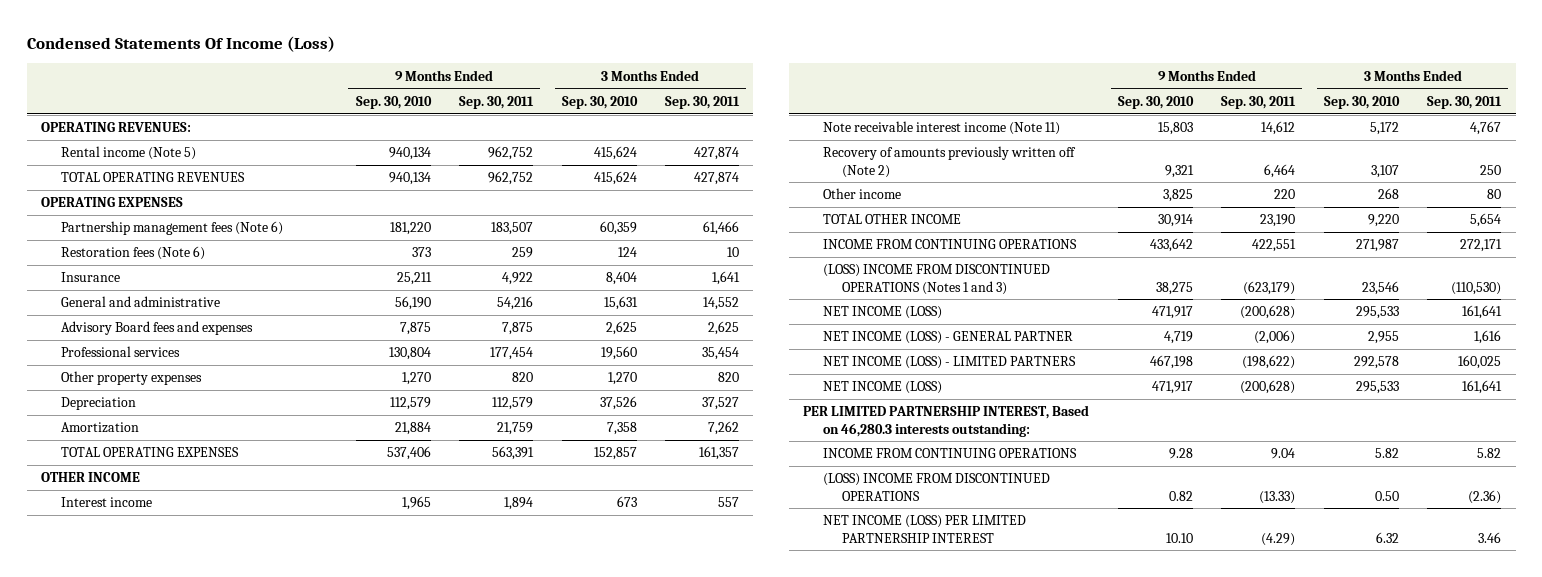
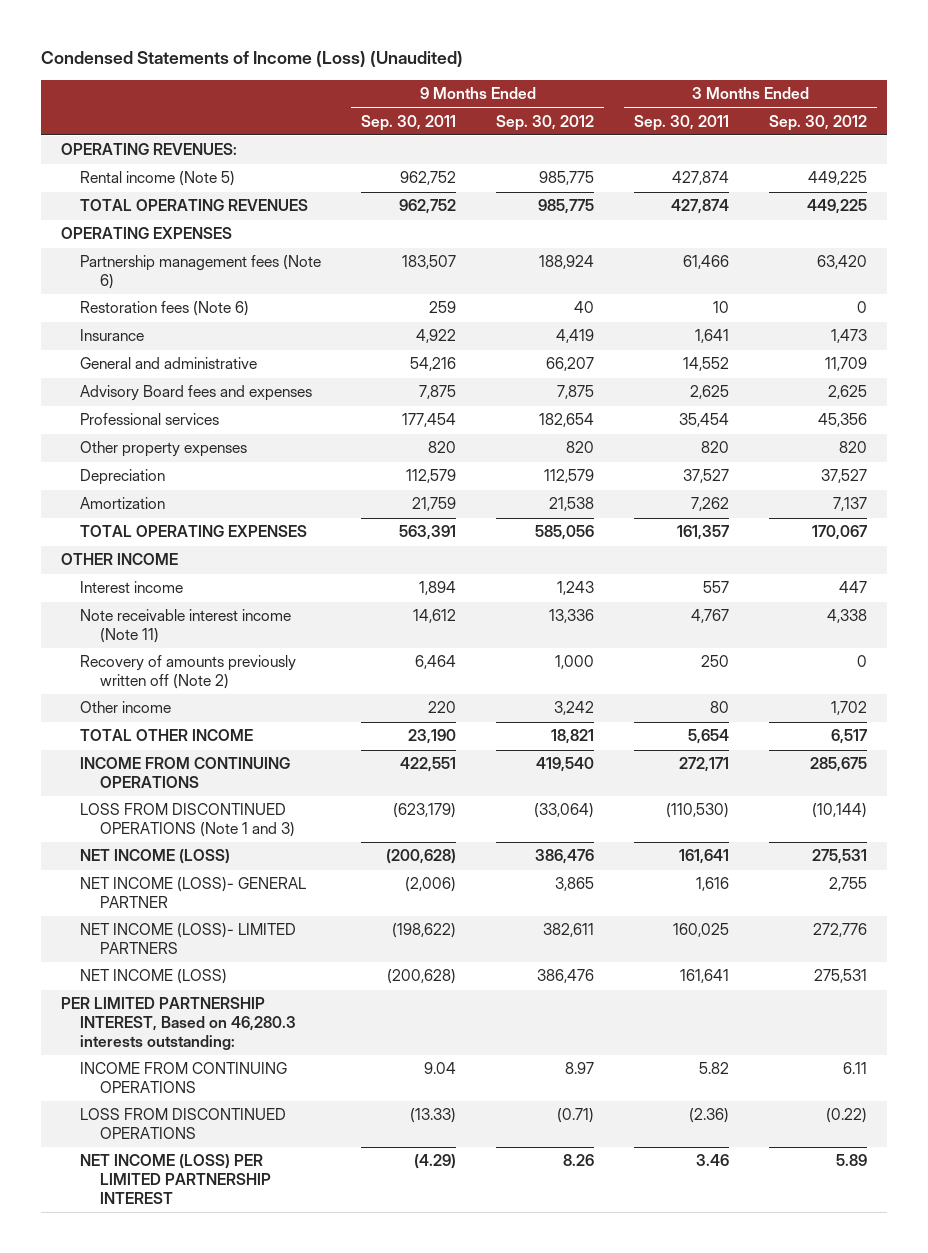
[26,35,335,52] Condensed Statements Of Income (Loss) -> [40,51,463,68] Condensed Statements of Income (Loss) (Unaudited)
[355,95,432,109] Sep. 30, 2010 -> none
[561,95,638,109] Sep. 30, 2010 -> none
none -> [496,114,595,131] Sep. 30, 2012
none -> [769,114,868,131] Sep. 30, 2012
[822,264,1050,295] (LOSS) INCOME FROM DISCONTINUED OPERATIONS (Notes 1 and 3) -> [80,803,295,837] LOSS FROM DISCONTINUED OPERATIONS (Note 1 and 3)
[822,331,1073,345] NET INCOME (LOSS) - GENERAL PARTNER -> [80,877,307,908] NET INCOME (LOSS)- GENERAL PARTNER
[822,356,1076,370] NET INCOME (LOSS) - LIMITED PARTNERS -> [80,923,297,954] NET INCOME (LOSS)- LIMITED PARTNERS
[822,473,1050,501] (LOSS) INCOME FROM DISCONTINUED OPERATIONS -> [80,1108,287,1139] LOSS FROM DISCONTINUED OPERATIONS

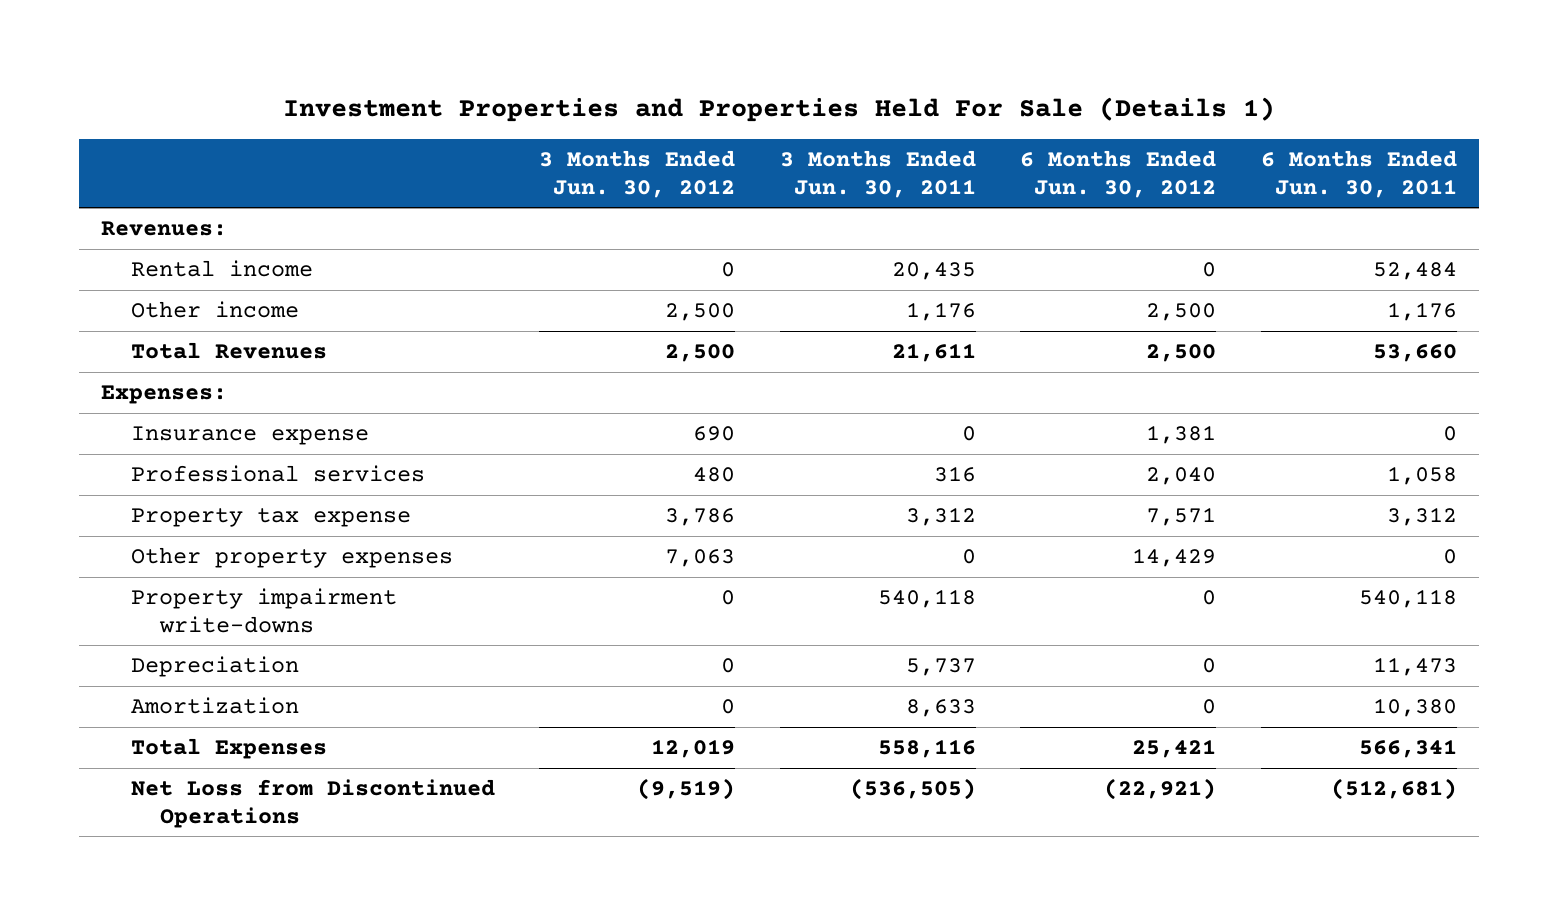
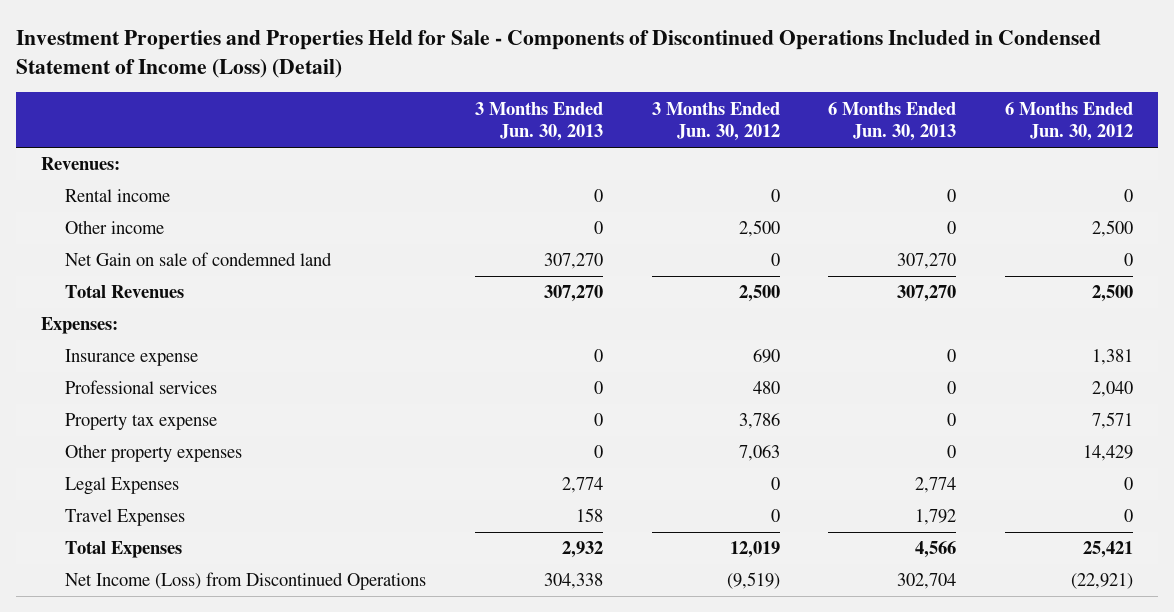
[282,96,1275,122] Investment Properties and Properties Held For Sale (Details 1) -> [16,30,1102,78] Investment Properties and Properties Held for Sale - Components of Discontinued Operations Included in Condensed Statement of Income (Loss) (Detail)
[779,150,976,198] 3 Months Ended Jun. 30, 2011 -> none
[1260,150,1457,198] 6 Months Ended Jun. 30, 2011 -> none
none -> [474,101,603,142] 3 Months Ended Jun. 30, 2013
none -> [828,101,957,142] 6 Months Ended Jun. 30, 2013
none -> [65,252,333,267] Net Gain on sale of condemned land
[130,588,397,633] Property impairment write-downs -> none
[130,656,299,678] Depreciation -> none
[130,697,299,715] Amortization -> none
none -> [65,477,180,496] Legal Expenses
none -> [65,509,186,527] Travel Expenses
[130,779,495,828] Net Loss from Discontinued Operations -> [65,572,427,591] Net Income (Loss) from Discontinued Operations

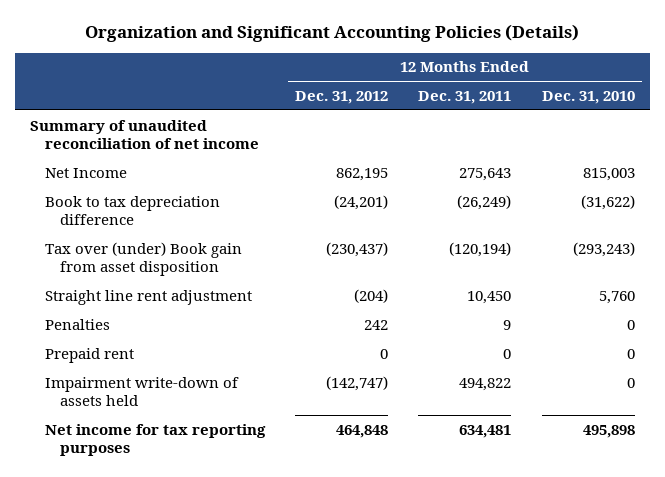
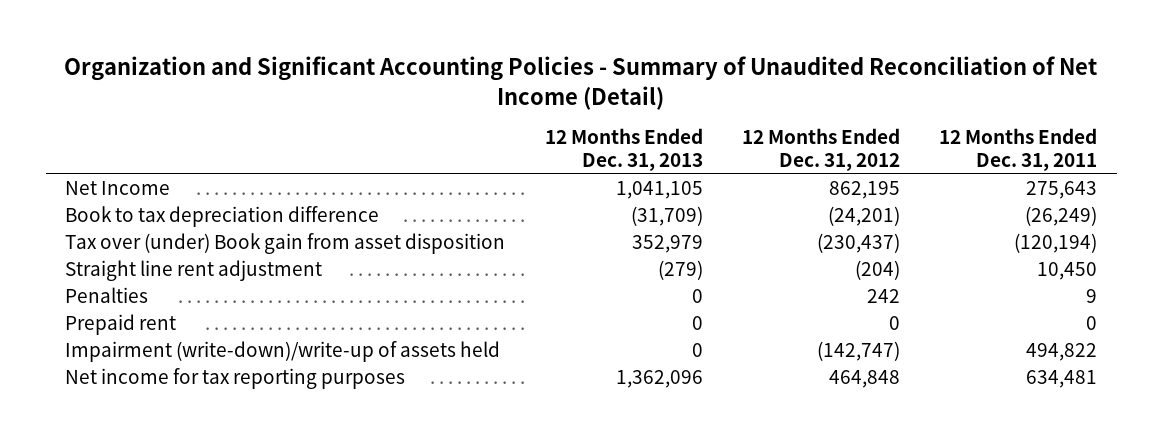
[85,23,580,42] Organization and Significant Accounting Policies (Details) -> [64,56,1098,110] Organization and Significant Accounting Policies - Summary of Unaudited Reconciliation of Net Income (Detail)
[541,90,635,104] Dec. 31, 2010 -> none
none -> [544,128,703,171] 12 Months Ended Dec. 31, 2013
[30,119,259,149] Summary of unaudited reconciliation of net income -> none
[44,376,239,406] Impairment write-down of assets held -> [65,340,501,362] Impairment (write-down)/write-up of assets held

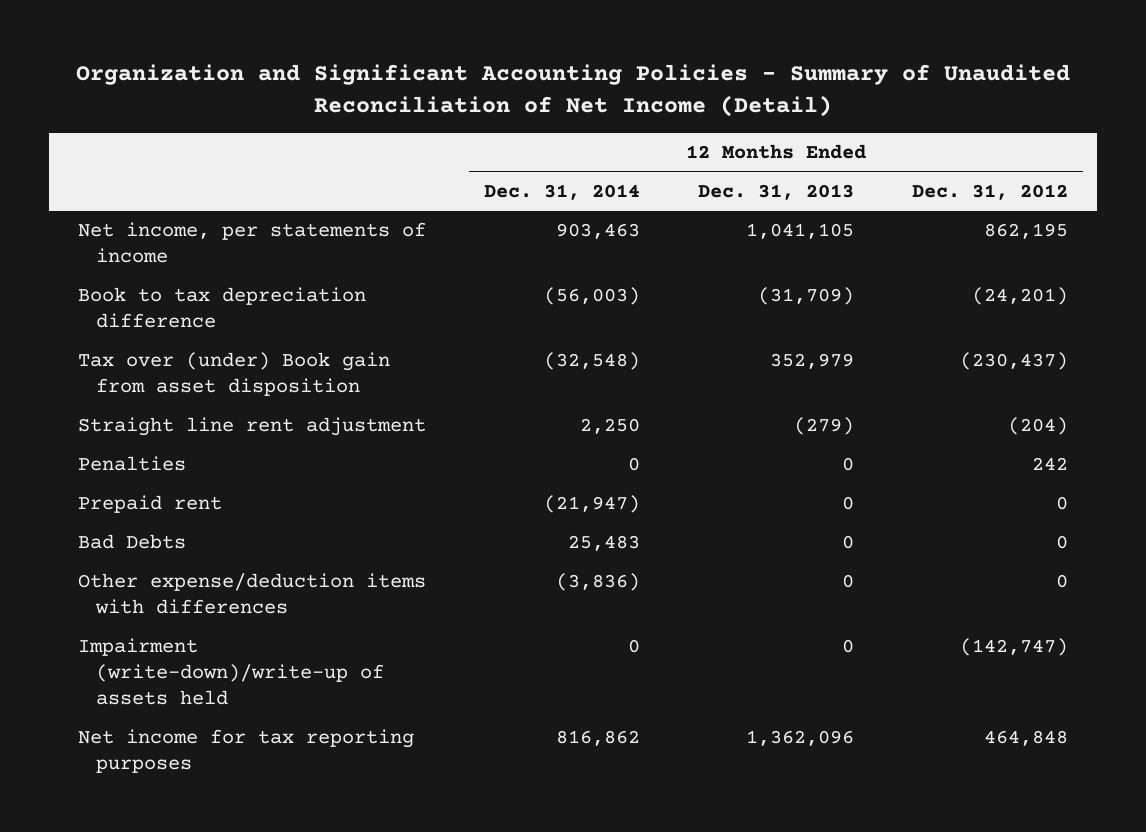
[939,128,1098,171] 12 Months Ended Dec. 31, 2011 -> none
none -> [483,183,640,200] Dec. 31, 2014
[65,180,171,195] Net Income -> [77,222,426,264] Net income, per statements of income
none -> [77,534,186,550] Bad Debts
none -> [77,573,426,615] Other expense/deduction items with differences

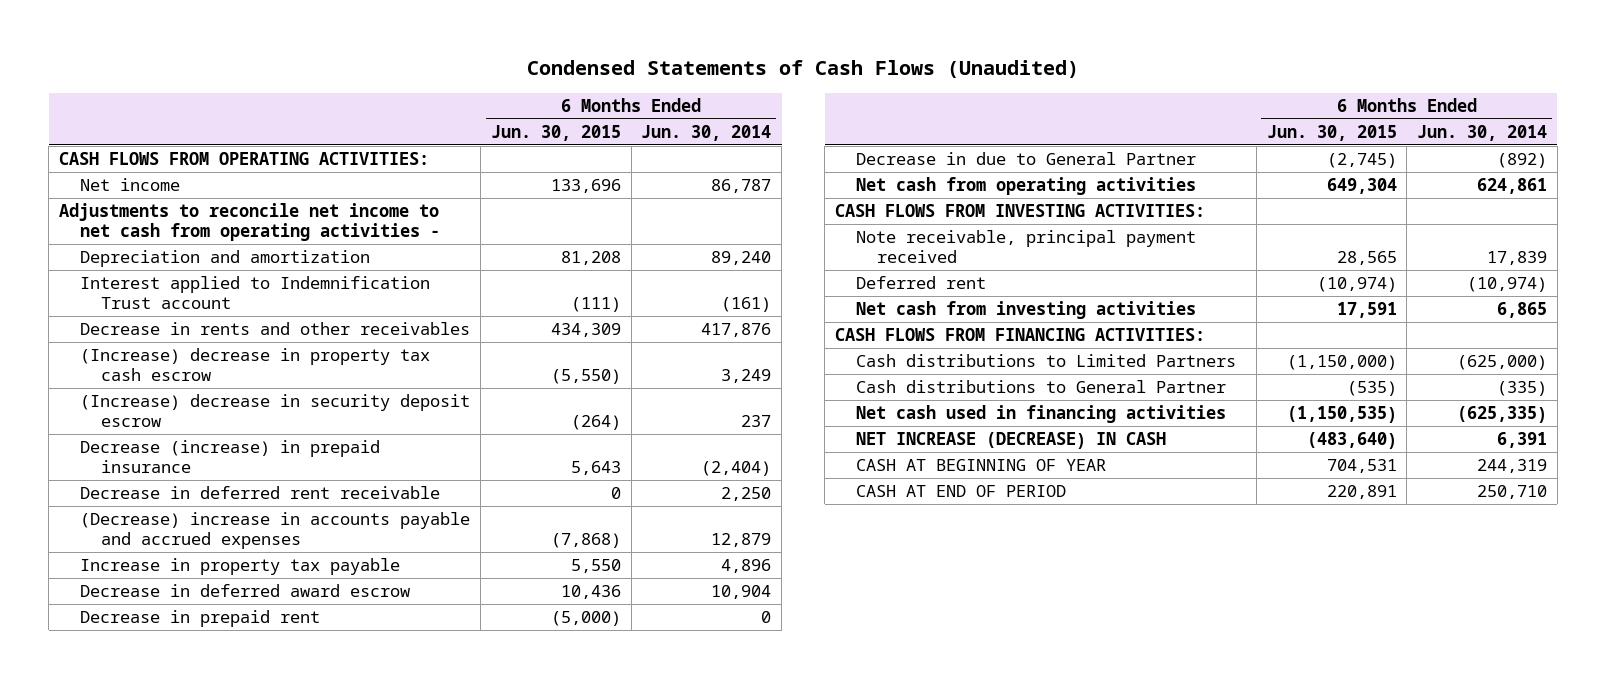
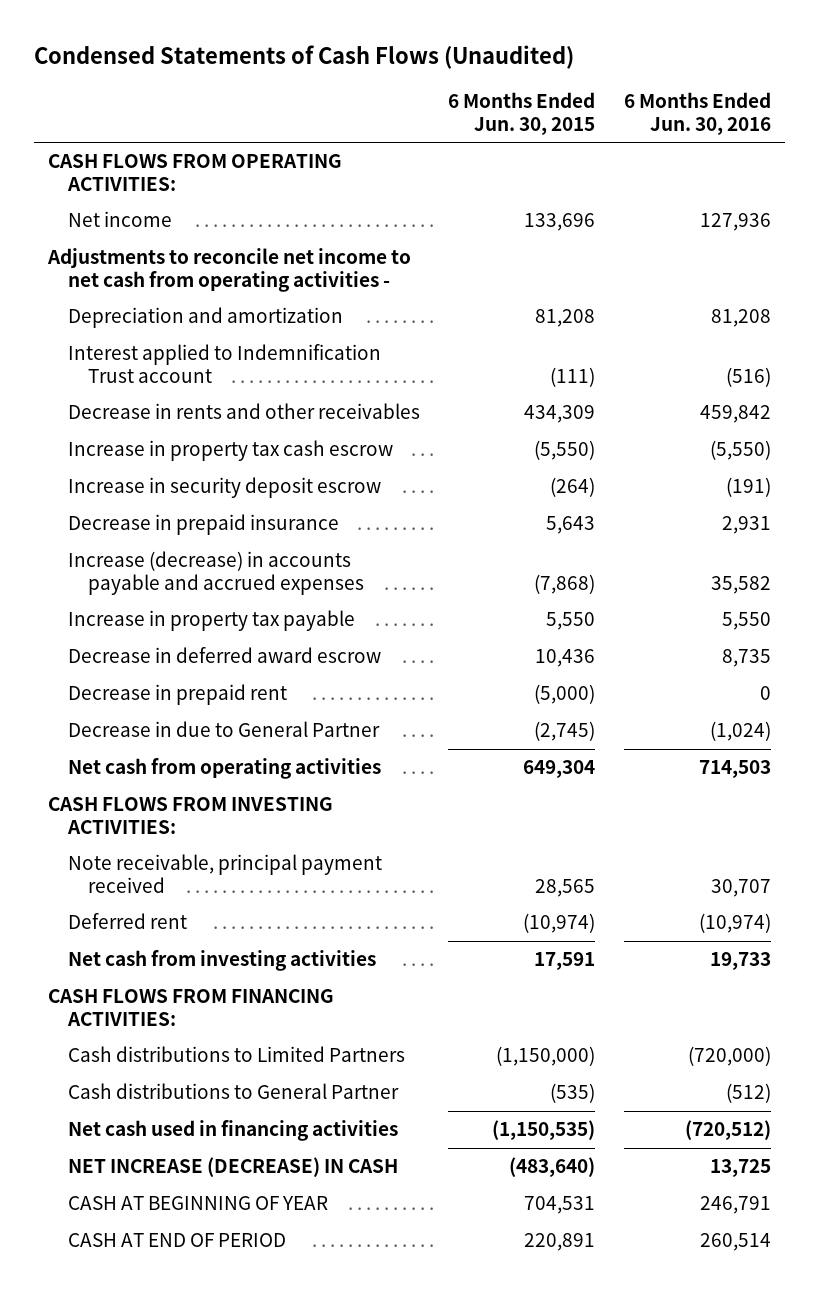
[641,124,772,141] Jun. 30, 2014 -> none
none -> [623,92,771,135] 6 Months Ended Jun. 30, 2016
[80,486,441,500] Decrease in deferred rent receivable -> none
[80,348,431,382] (Increase) decrease in property tax cash escrow -> [68,440,394,462] Increase in property tax cash escrow
[80,394,471,428] (Increase) decrease in security deposit escrow -> [68,477,382,499] Increase in security deposit escrow
[80,440,381,474] Decrease (increase) in prepaid insurance -> [68,514,340,536] Decrease in prepaid insurance
[80,512,471,550] (Decrease) increase in accounts payable and accrued expenses -> [68,551,365,595] Increase (decrease) in accounts payable and accrued expenses

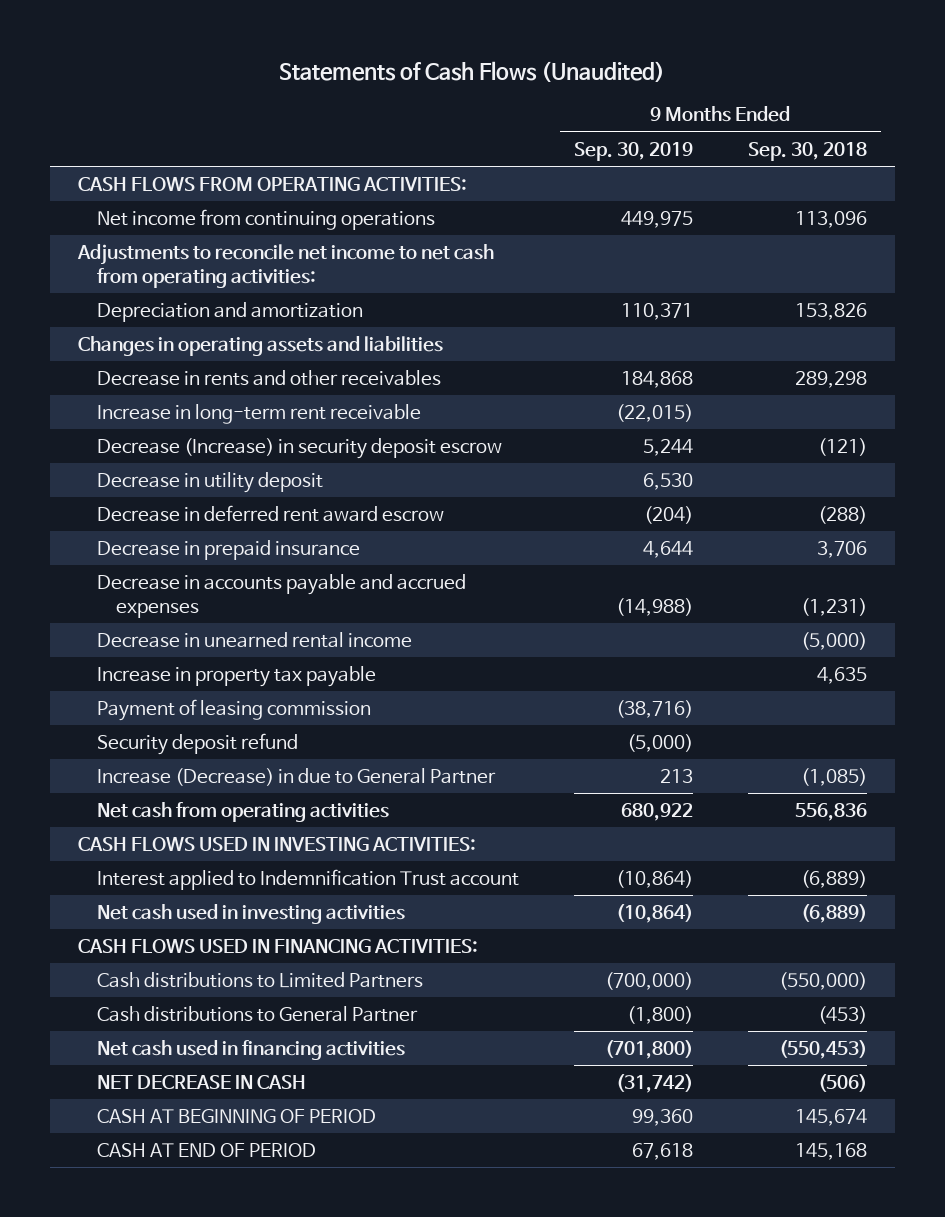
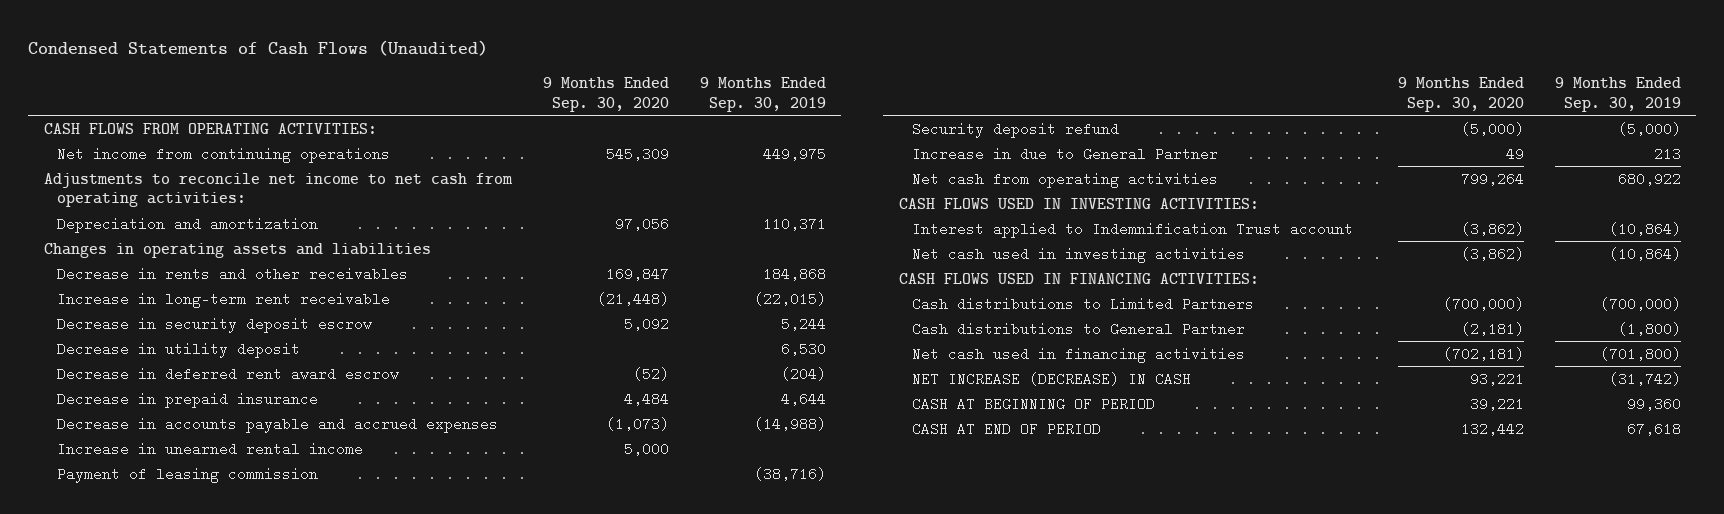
[279,61,666,83] Statements of Cash Flows (Unaudited) -> [28,40,489,57] Condensed Statements of Cash Flows (Unaudited)
[747,141,867,161] Sep. 30, 2018 -> none
none -> [542,77,669,112] 9 Months Ended Sep. 30, 2020
[96,437,502,459] Decrease (Increase) in security deposit escrow -> [56,316,372,333] Decrease in security deposit escrow
[96,665,376,687] Increase in property tax payable -> none
[96,631,412,648] Decrease in unearned rental income -> [56,441,363,456] Increase in unearned rental income
[96,767,496,786] Increase (Decrease) in due to General Partner -> [911,146,1218,161] Increase in due to General Partner
[96,1074,306,1089] NET DECREASE IN CASH -> [911,371,1191,386] NET INCREASE (DECREASE) IN CASH

